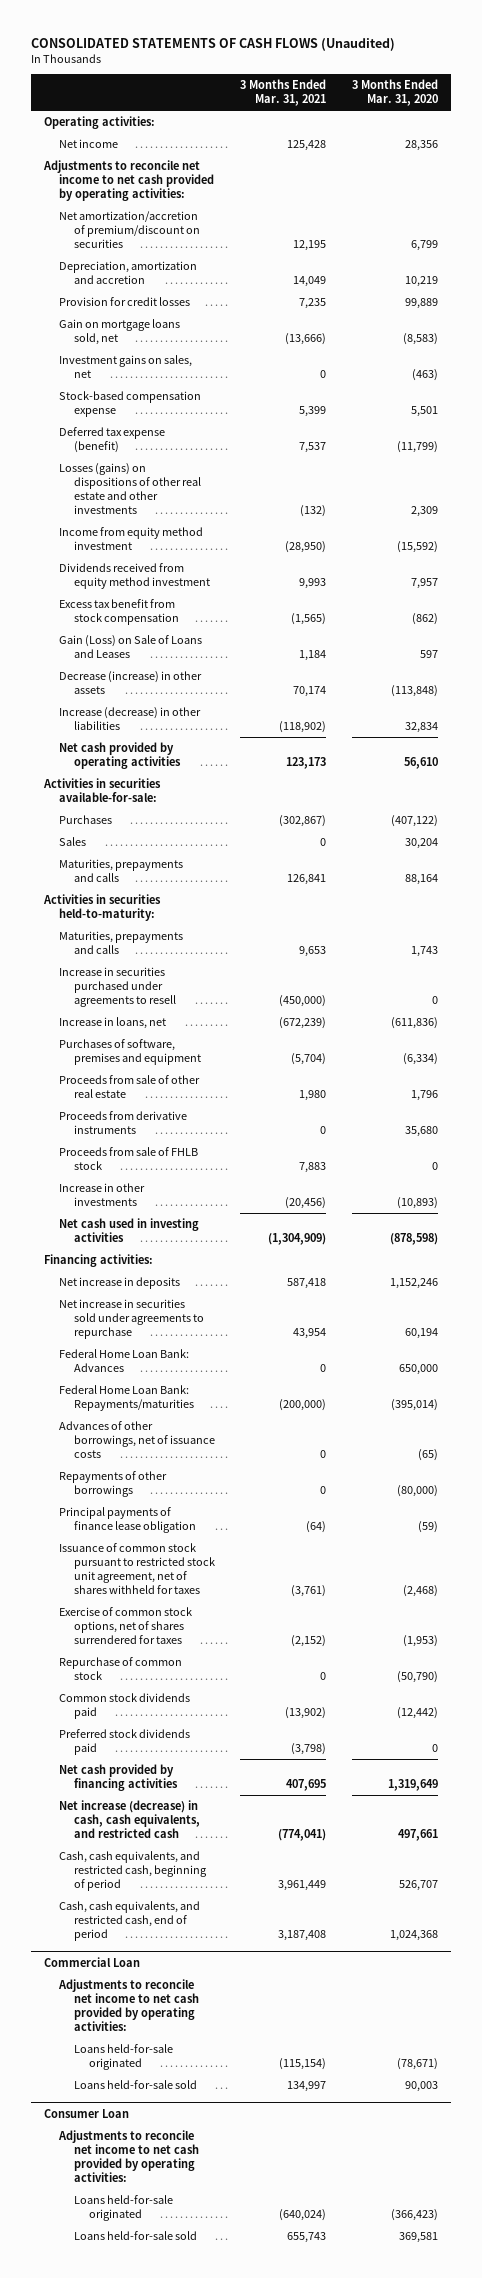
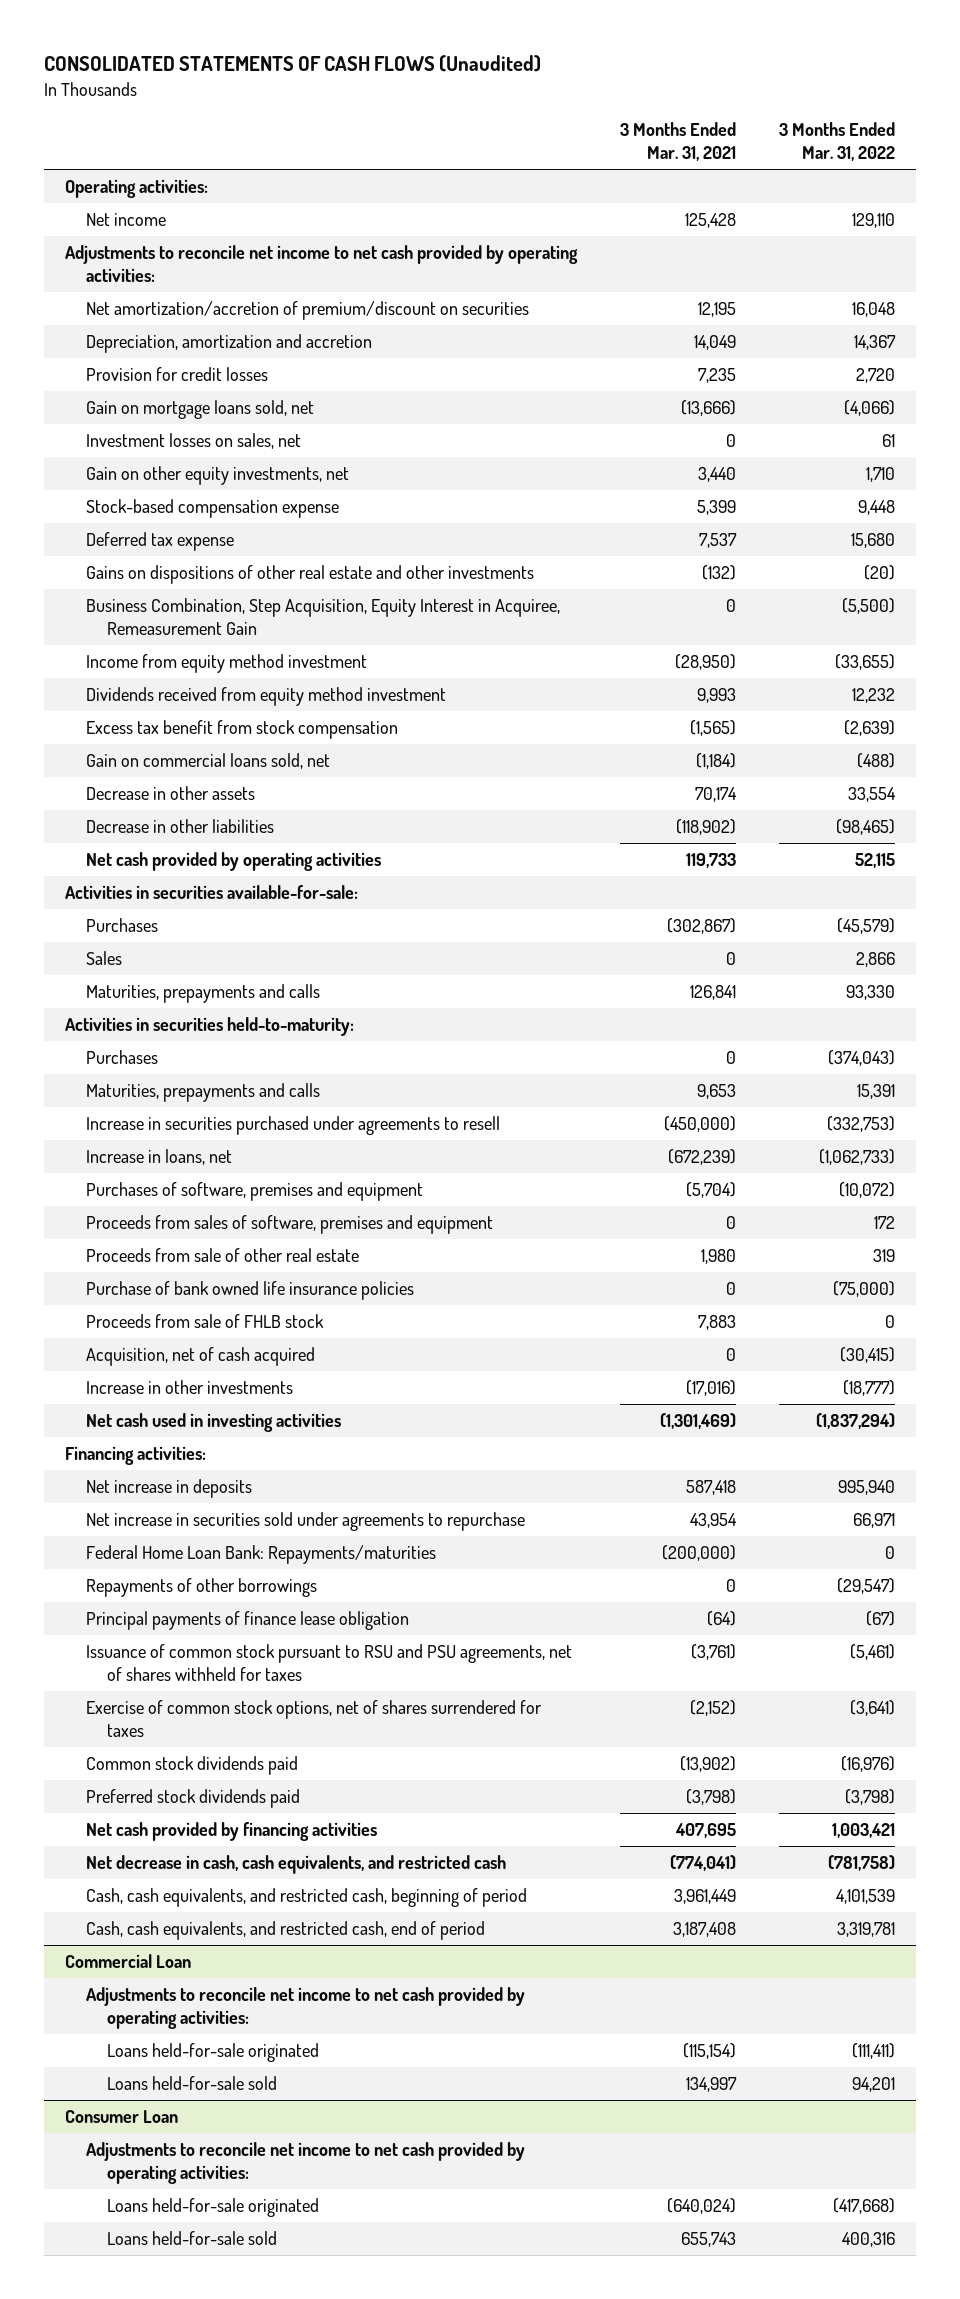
[351,79,438,107] 3 Months Ended Mar. 31, 2020 -> none
none -> [778,122,895,162] 3 Months Ended Mar. 31, 2022
[58,355,192,379] Investment gains on sales, net -> [86,432,302,449] Investment losses on sales, net
none -> [86,465,350,485] Gain on other equity investments, net
[58,427,165,454] Deferred tax expense (benefit) -> [86,531,235,551] Deferred tax expense
[58,463,202,514] Losses (gains) on dispositions of other real estate and other investments -> [86,564,535,584] Gains on dispositions of other real estate and other investments
none -> [86,597,561,635] Business Combination, Step Acquisition, Equity Interest in Acquiree, Remeasurement Gain
[58,635,202,659] Gain (Loss) on Sale of Loans and Leases -> [86,752,331,769] Gain on commercial loans sold, net
[299,650,327,662] 1,184 -> [695,752,736,769] (1,184)
[58,671,202,695] Decrease (increase) in other assets -> [86,785,256,800] Decrease in other assets
[58,707,201,731] Increase (decrease) in other liabilities -> [86,818,275,833] Decrease in other liabilities
[286,757,327,770] 123,173 -> [685,852,736,868] 119,733
none -> [86,1049,159,1064] Purchases
none -> [86,1214,494,1234] Proceeds from sales of software, premises and equipment
[58,1111,187,1135] Proceeds from derivative instruments -> none
none -> [86,1280,415,1300] Purchase of bank owned life insurance policies
none -> [86,1346,316,1366] Acquisition, net of cash acquired
[285,1197,327,1210] (20,456) -> [685,1379,736,1396] (17,016)
[268,1233,327,1246] (1,304,909) -> [659,1412,736,1429] (1,301,469)
[58,1349,189,1373] Federal Home Loan Bank: Advances -> none
[58,1421,216,1458] Advances of other borrowings, net of issuance costs -> none
[58,1543,216,1594] Issuance of common stock pursuant to restricted stock unit agreement, net of shares withheld for taxes -> [86,1643,573,1681] Issuance of common stock pursuant to RSU and PSU agreements, net of shares withheld for taxes
[58,1657,182,1681] Repurchase of common stock -> none
[58,1800,201,1838] Net increase (decrease) in cash, cash equivalents, and restricted cash -> [86,1854,507,1874] Net decrease in cash, cash equivalents, and restricted cash

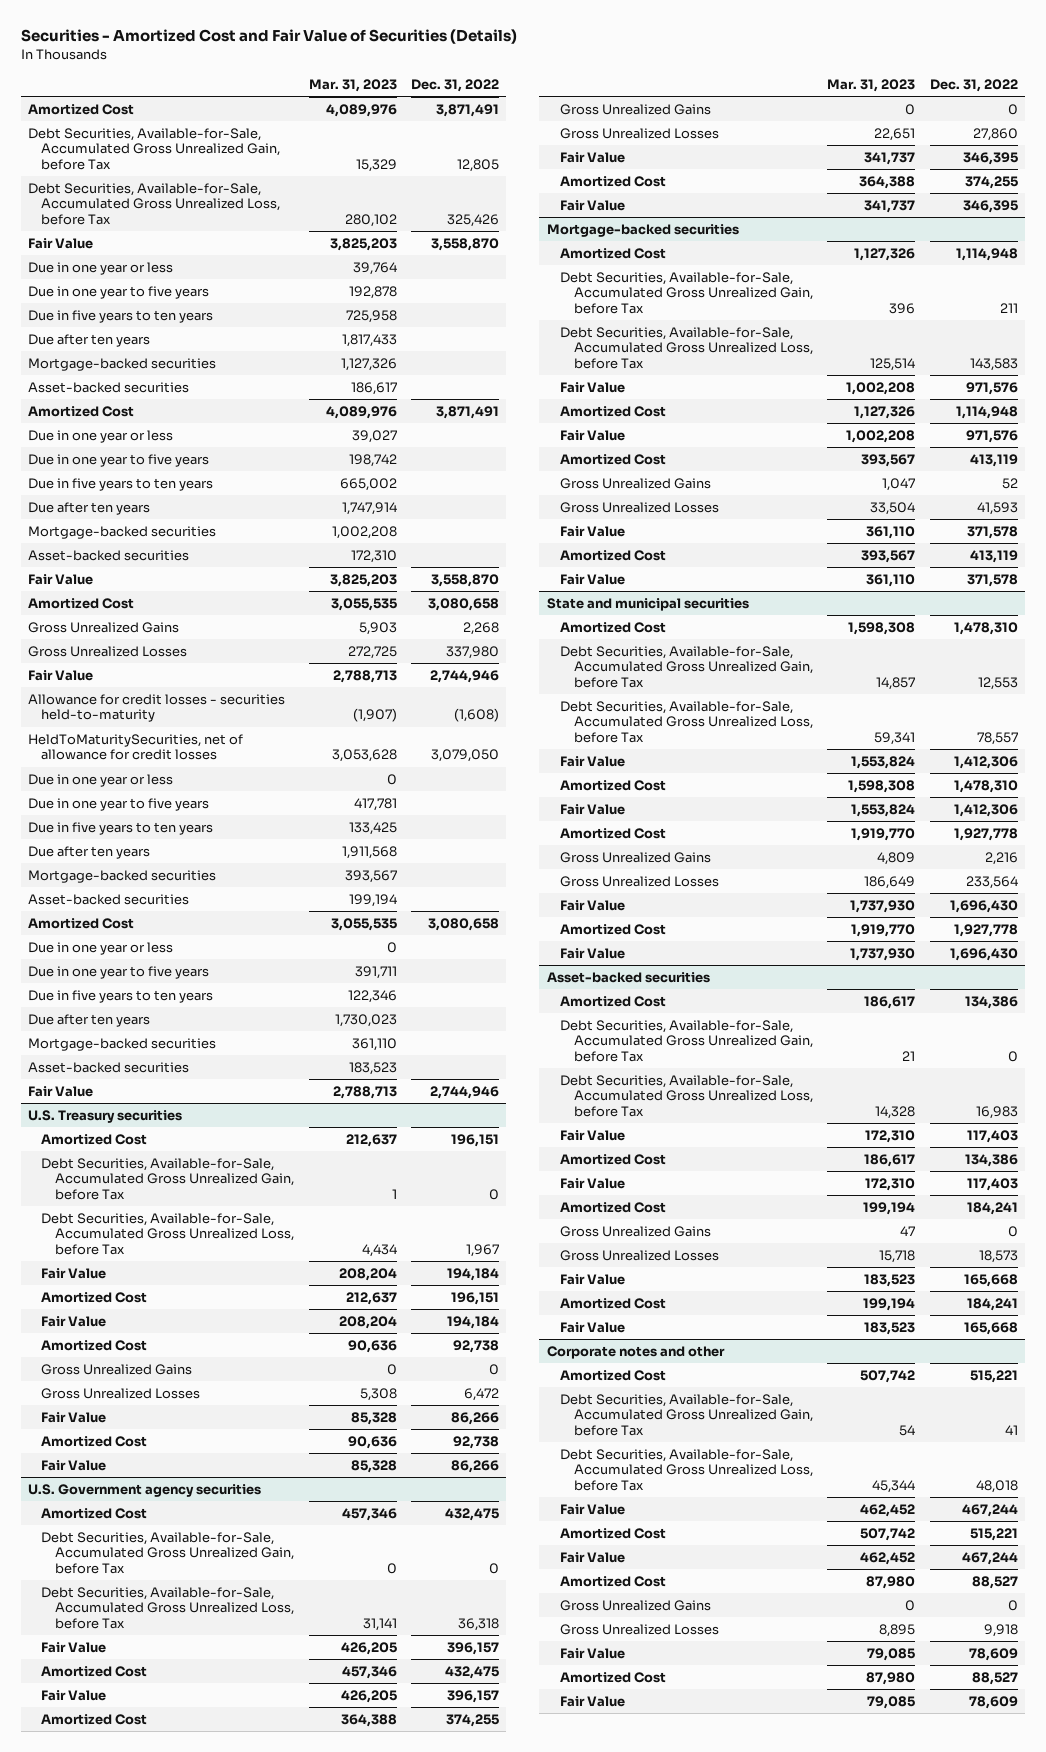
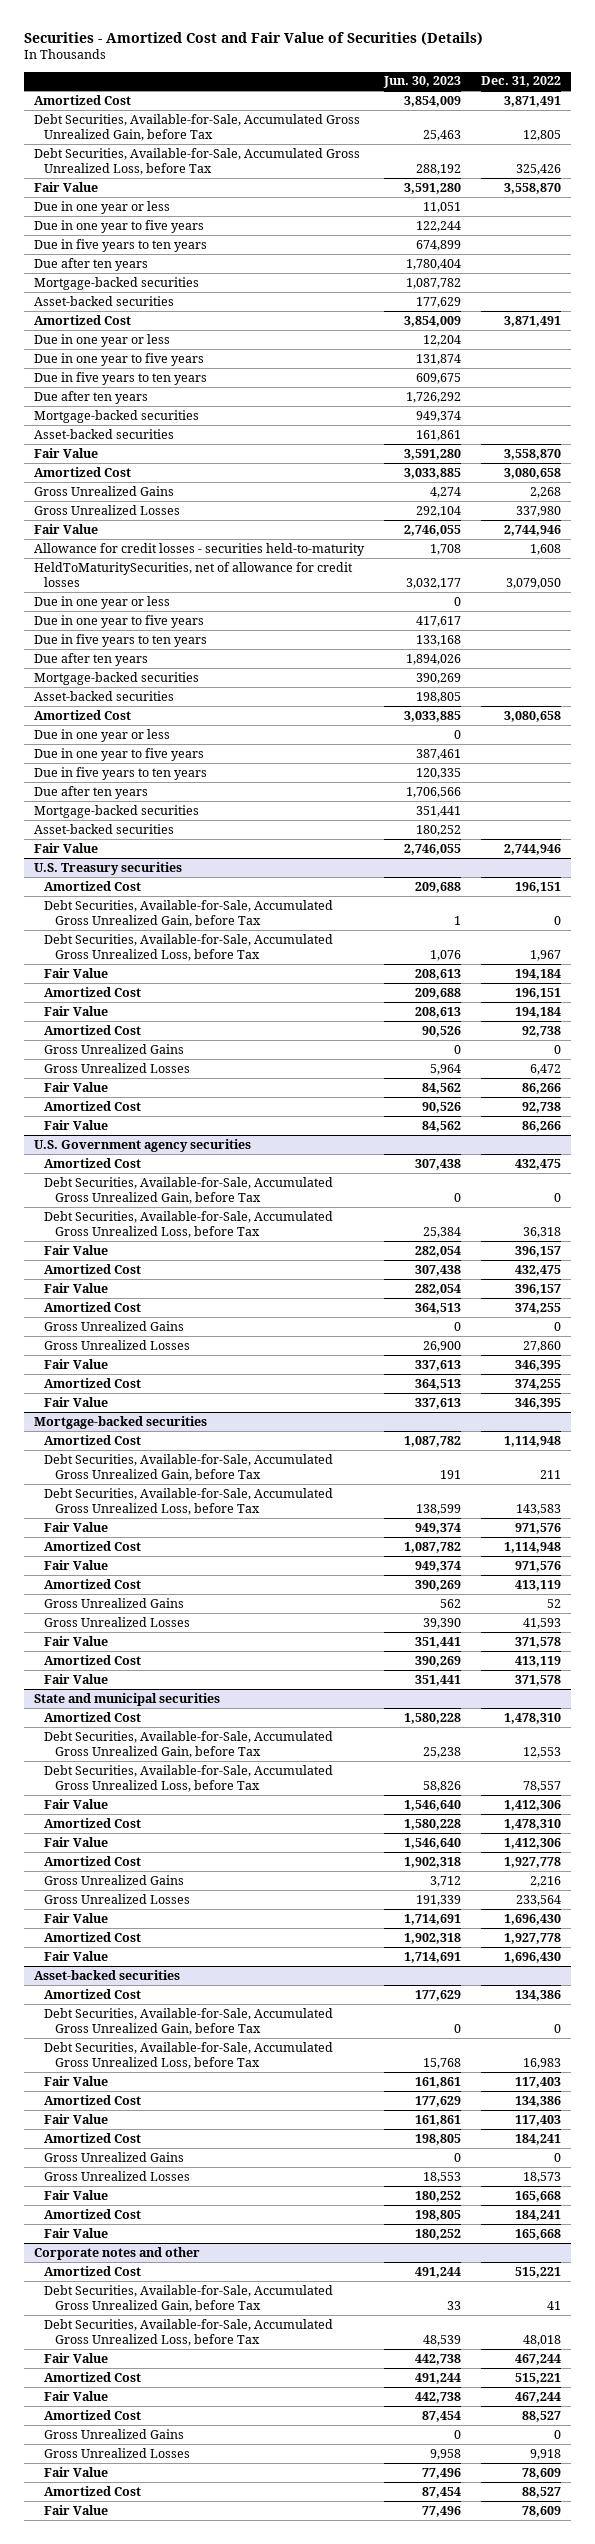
[308,79,397,93] Mar. 31, 2023 -> none
none -> [383,76,462,89] Jun. 30, 2023
[453,708,499,723] (1,608) -> [530,543,562,555] 1,608

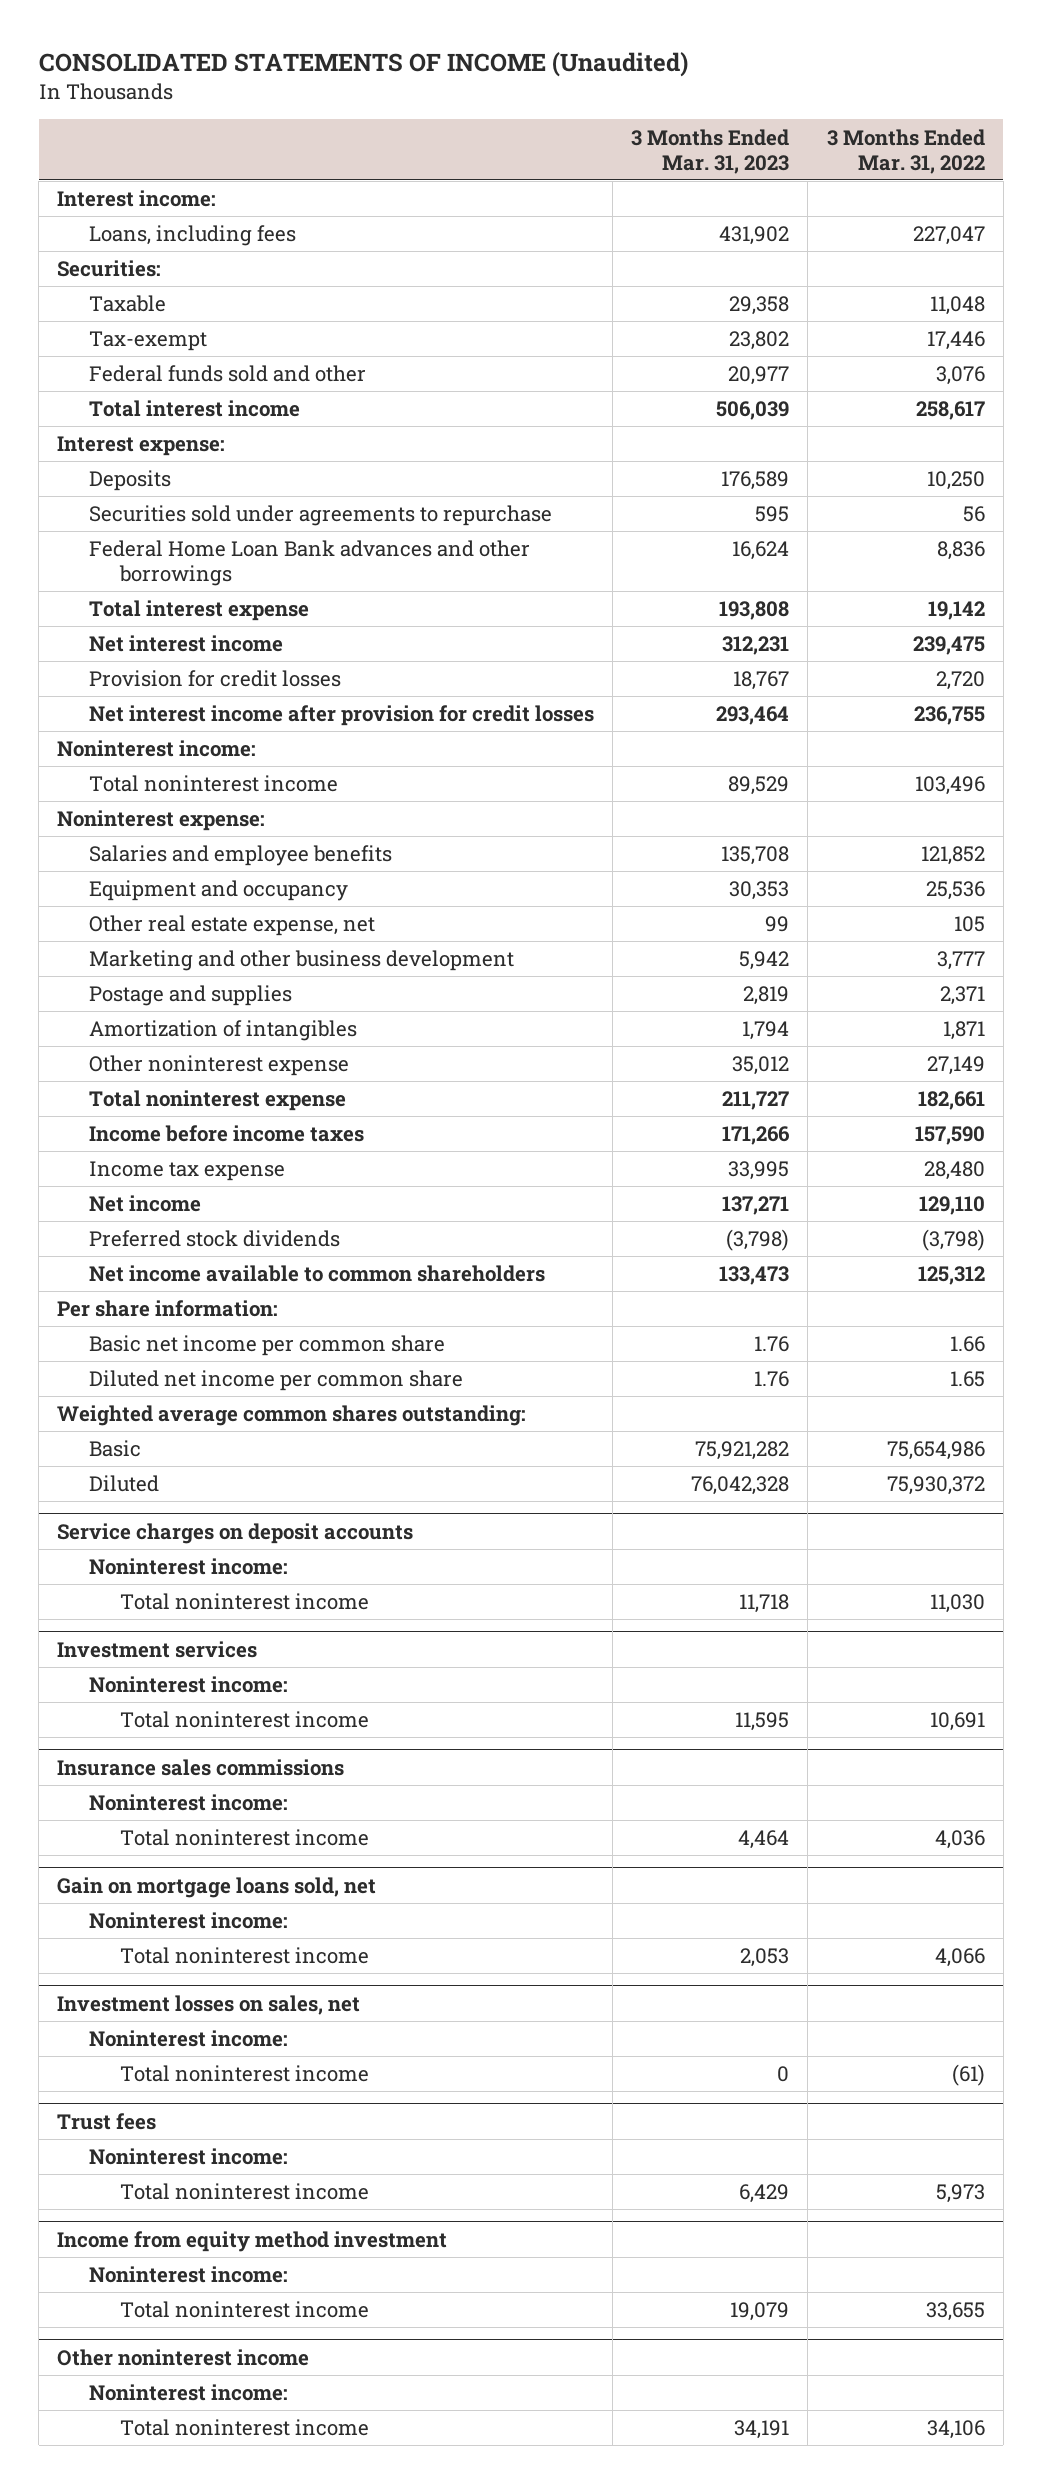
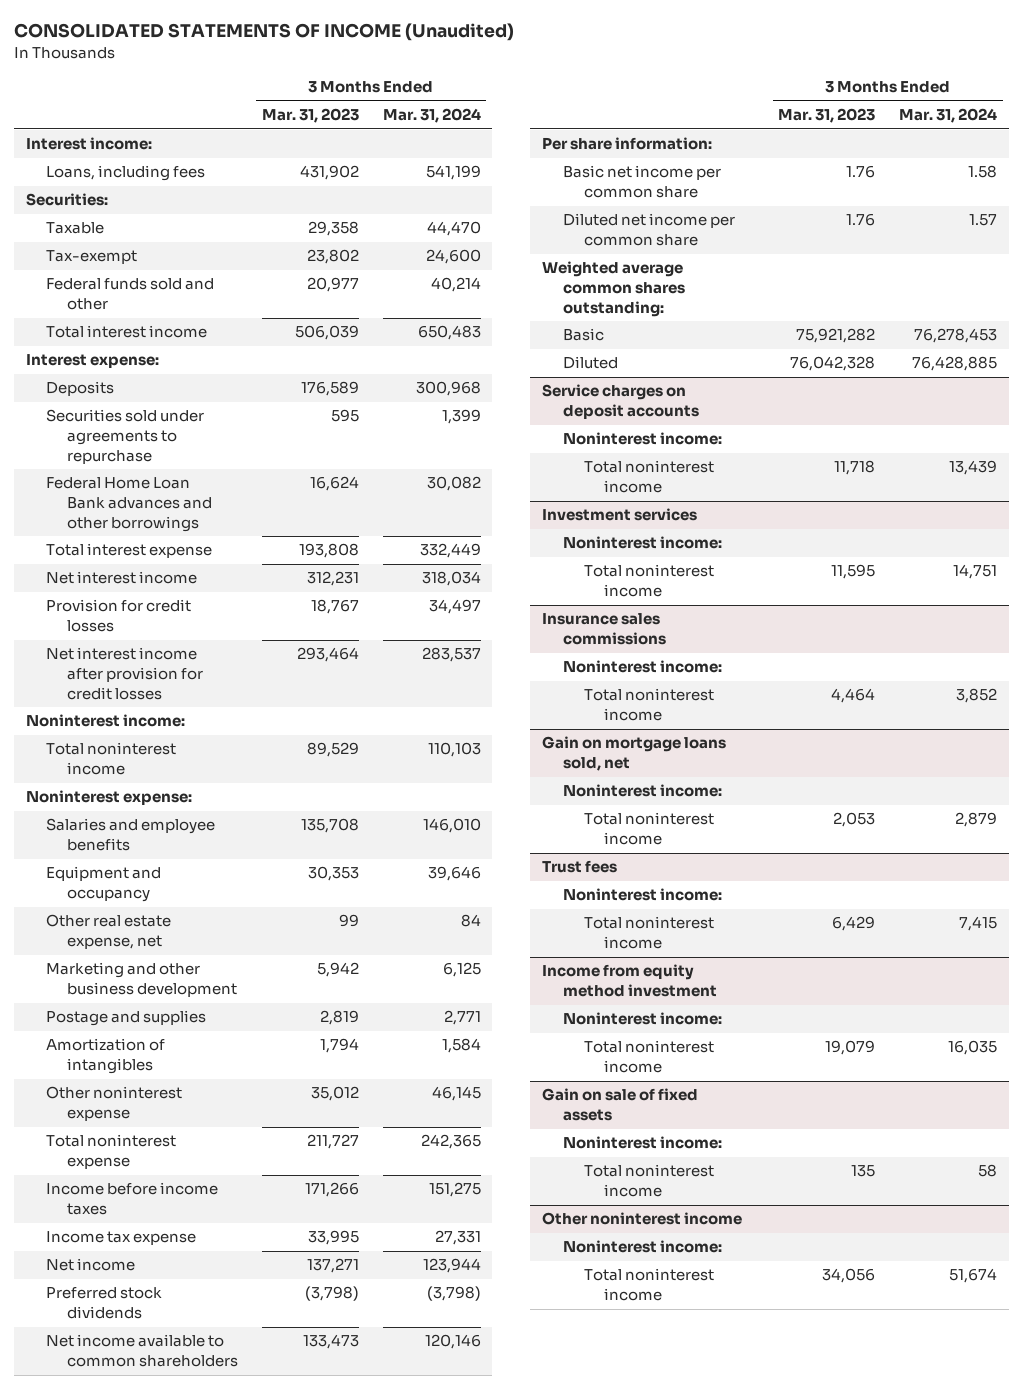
[826,128,985,174] 3 Months Ended Mar. 31, 2022 -> none
none -> [382,108,481,124] Mar. 31, 2024
[57,1994,361,2015] Investment losses on sales, net -> none
[88,2030,288,2048] Noninterest income: -> none
[119,2065,369,2083] Total noninterest income -> none
none -> [542,1088,699,1122] Gain on sale of fixed assets
none -> [563,1136,723,1150] Noninterest income:
none -> [583,1164,714,1198] Total noninterest income
[734,2420,790,2440] 34,191 -> [822,1268,876,1284] 34,056

